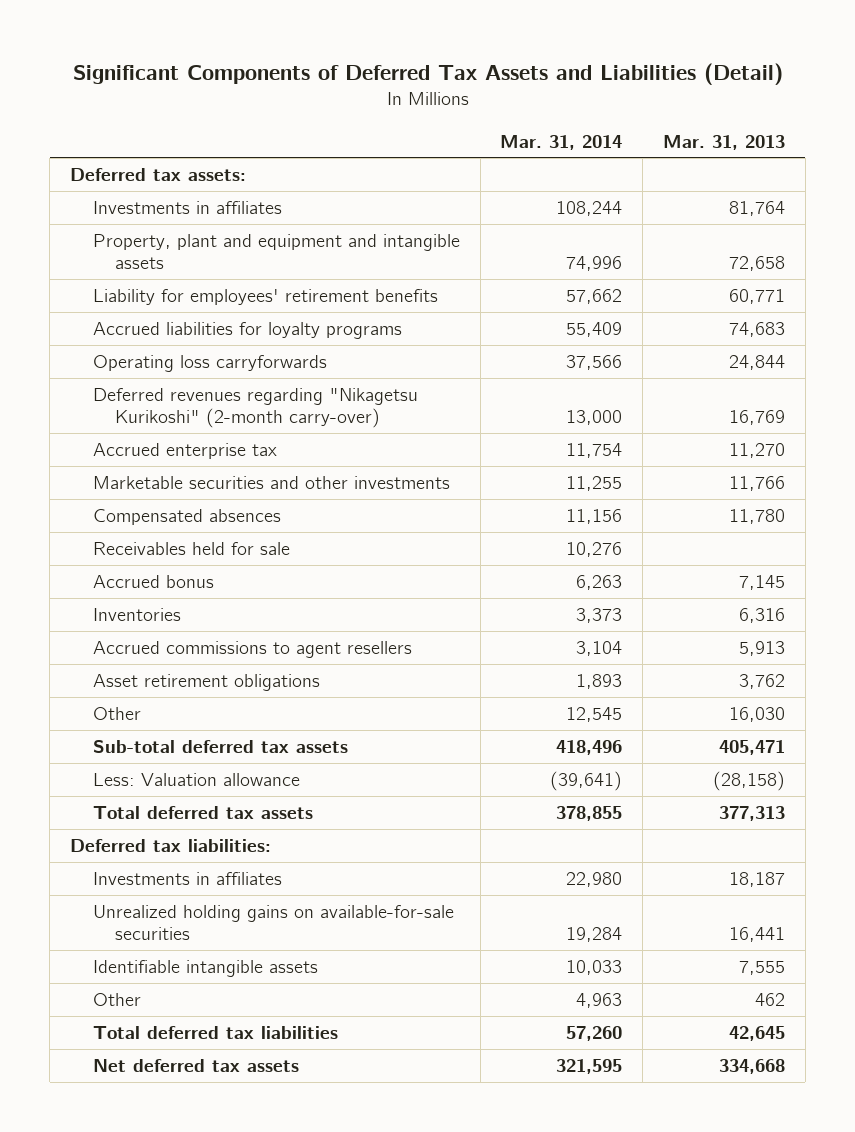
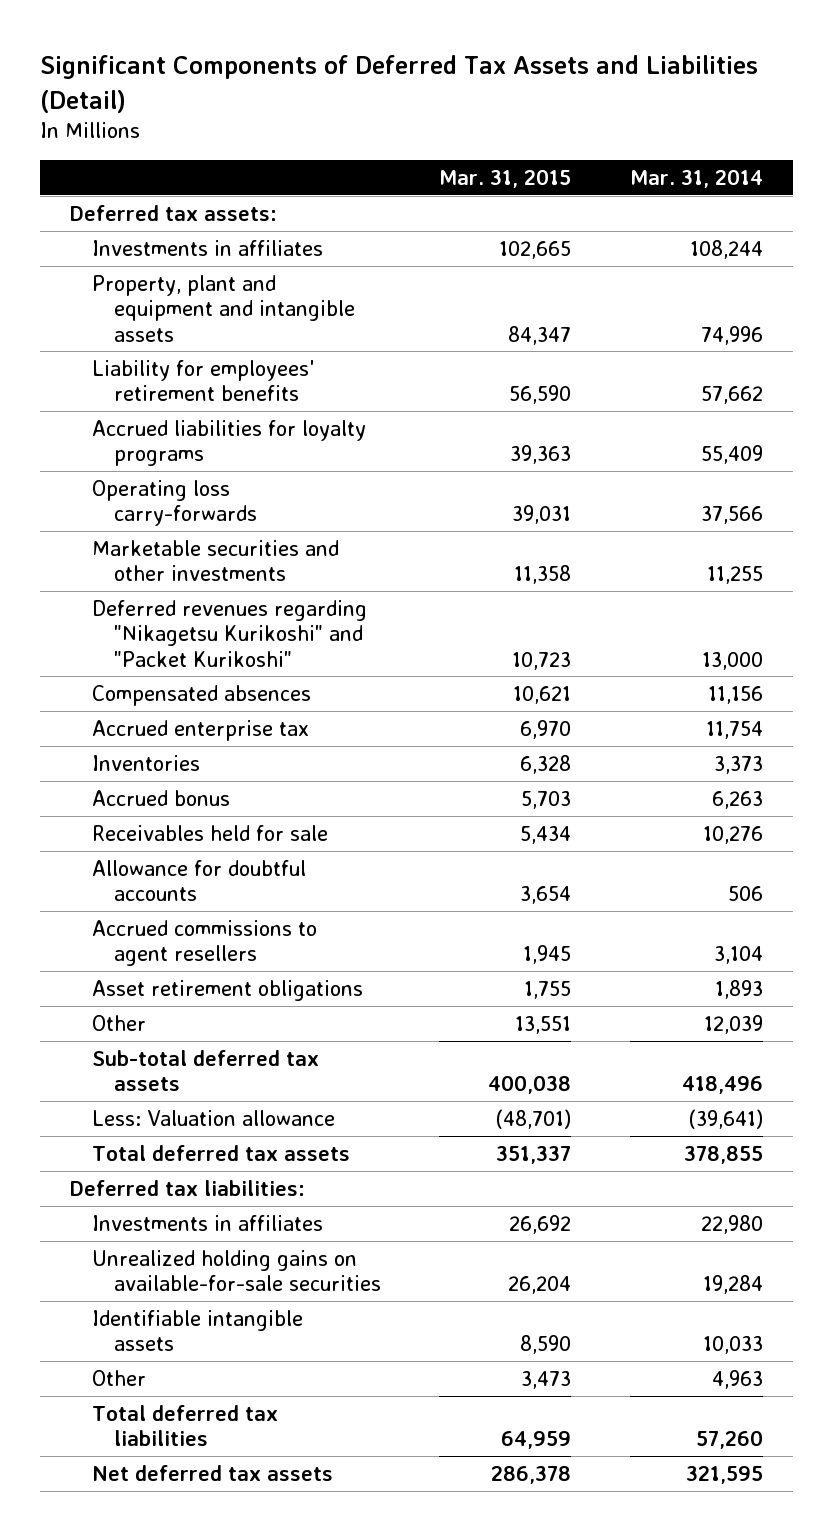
[662,134,785,150] Mar. 31, 2013 -> none
none -> [439,169,572,189] Mar. 31, 2015
[92,388,418,429] Deferred revenues regarding "Nikagetsu Kurikoshi" (2-month carry-over) -> none
[92,355,327,373] Operating loss carryforwards -> [91,479,257,527] Operating loss carry-forwards
none -> [91,599,367,667] Deferred revenues regarding "Nikagetsu Kurikoshi" and "Packet Kurikoshi"
[92,443,277,460] Accrued enterprise tax -> [91,719,309,741] Accrued enterprise tax
[92,575,214,589] Accrued bonus -> [91,789,230,806] Accrued bonus
[92,542,290,556] Receivables held for sale -> [91,824,328,841] Receivables held for sale
none -> [91,859,306,902] Allowance for doubtful accounts
[566,707,623,723] 12,545 -> [704,1014,764,1034] 12,039

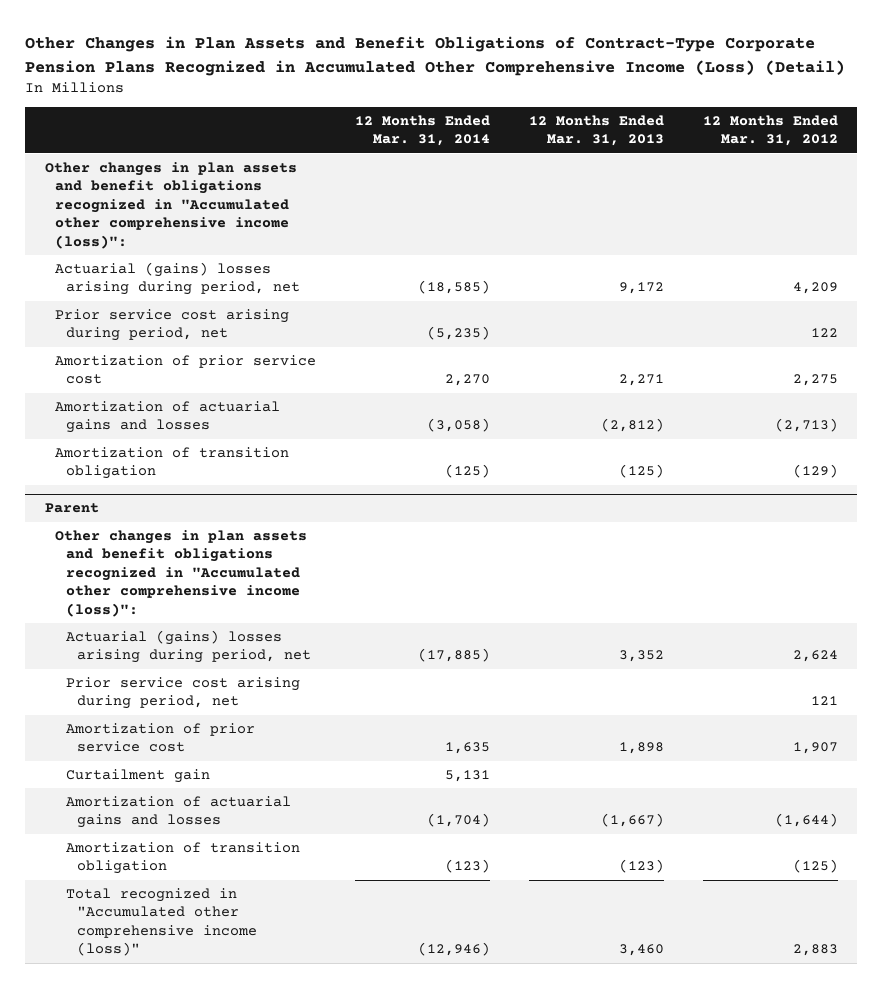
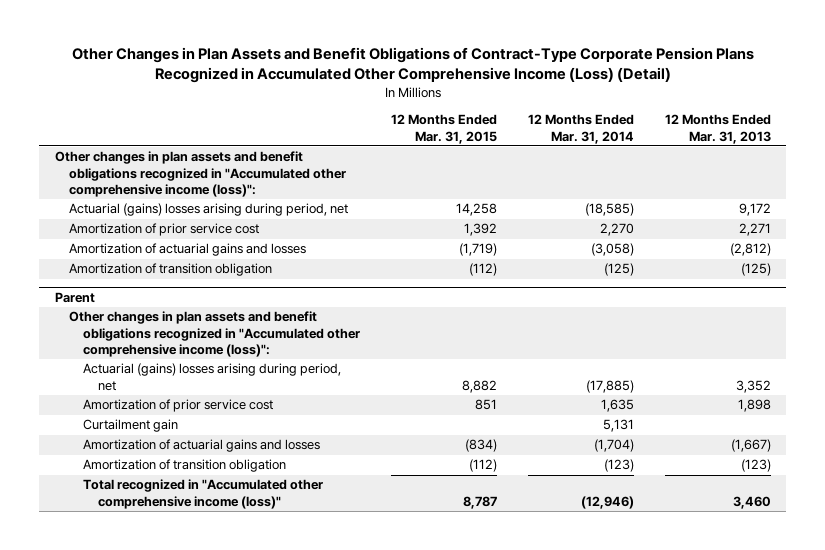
[702,114,838,147] 12 Months Ended Mar. 31, 2012 -> none
none -> [391,114,498,144] 12 Months Ended Mar. 31, 2015
[55,309,290,342] Prior service cost arising during period, net -> none
[66,677,301,710] Prior service cost arising during period, net -> none

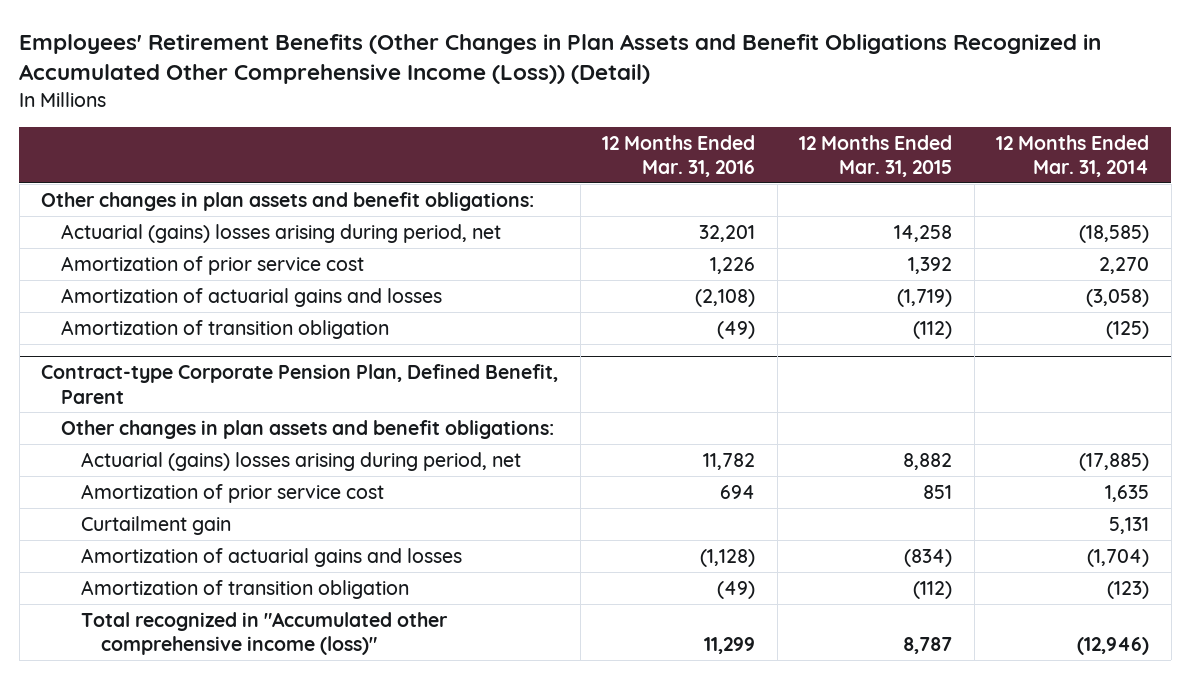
[71,47,754,84] Other Changes in Plan Assets and Benefit Obligations of Contract-Type Corporate Pension Plans Recognized in Accumulated Other Comprehensive Income (Loss) (Detail) -> [19,33,1102,85] Employees' Retirement Benefits (Other Changes in Plan Assets and Benefit Obligations Recognized in Accumulated Other Comprehensive Income (Loss)) (Detail)
[664,114,771,144] 12 Months Ended Mar. 31, 2013 -> none
none -> [602,134,756,177] 12 Months Ended Mar. 31, 2016
[54,151,346,197] Other changes in plan assets and benefit obligations recognized in "Accumulated other comprehensive income (loss)": -> [41,191,535,211] Other changes in plan assets and benefit obligations:
[54,291,95,303] Parent -> none
none -> [41,364,559,404] Contract-type Corporate Pension Plan, Defined Benefit, Parent
[68,311,361,357] Other changes in plan assets and benefit obligations recognized in "Accumulated other comprehensive income (loss)": -> [61,419,555,439] Other changes in plan assets and benefit obligations:

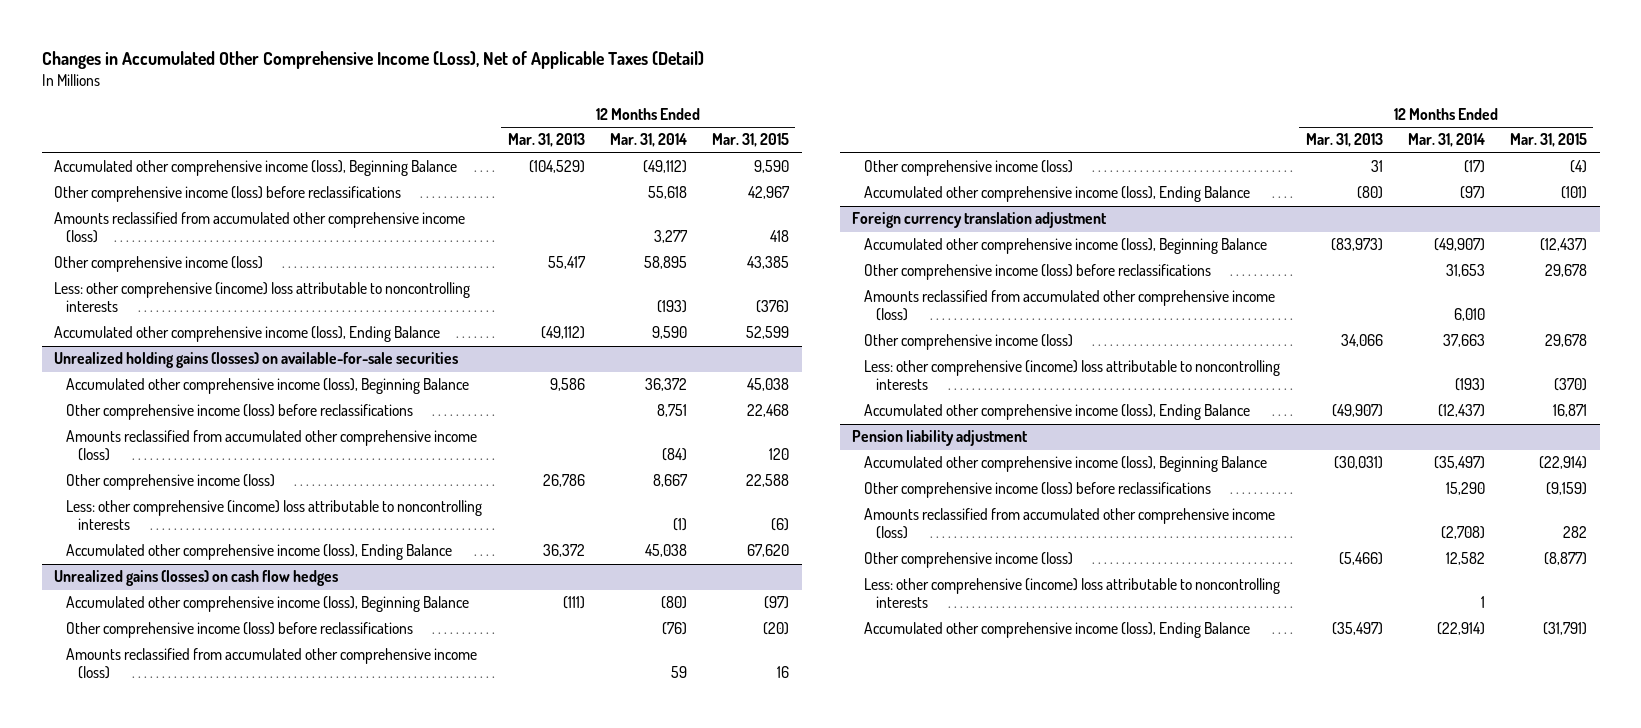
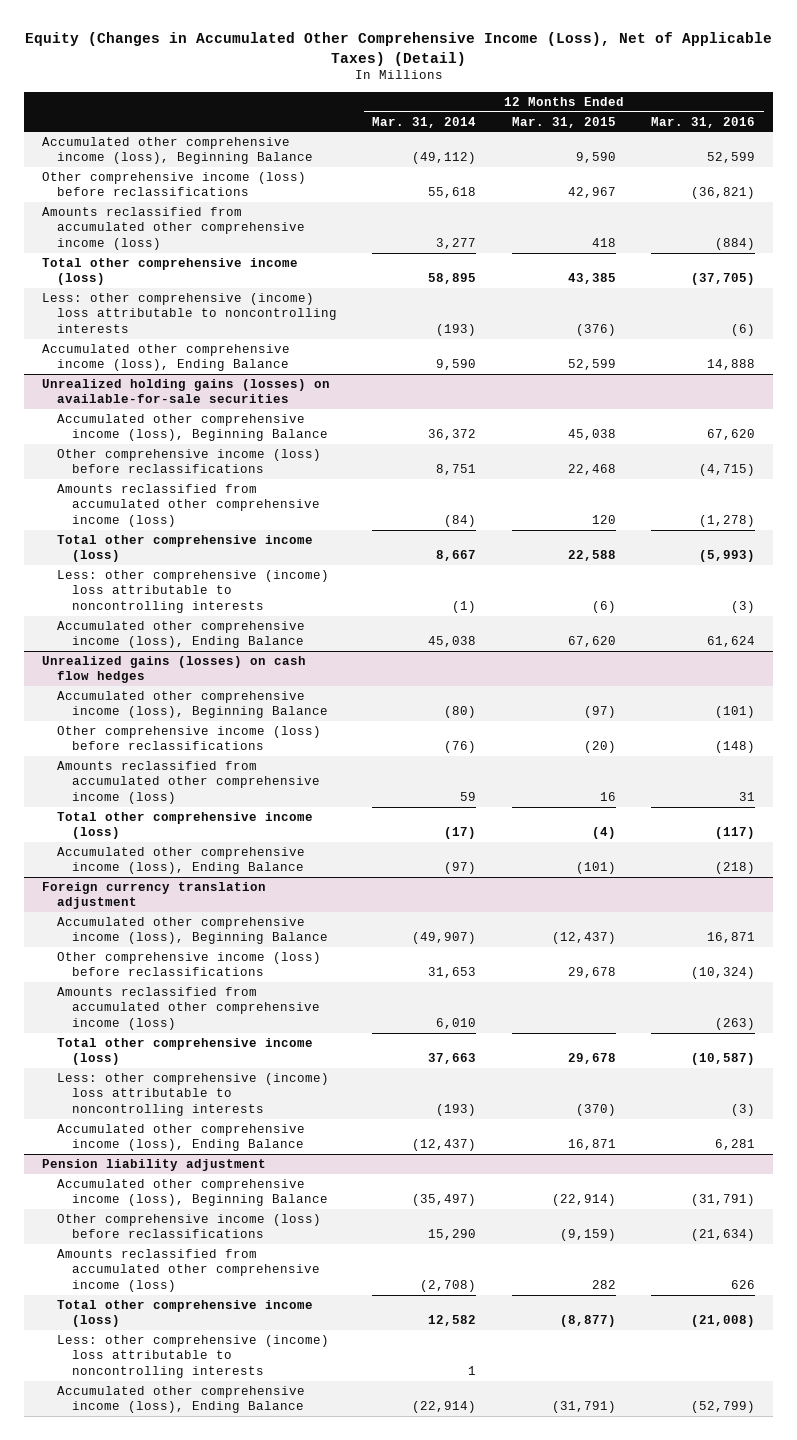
[41,51,704,70] Changes in Accumulated Other Comprehensive Income (Loss), Net of Applicable Taxes (Detail) -> [24,32,772,66] Equity (Changes in Accumulated Other Comprehensive Income (Loss), Net of Applicable Taxes) (Detail)
[507,133,585,148] Mar. 31, 2013 -> none
none -> [651,116,756,128] Mar. 31, 2016
[54,256,264,273] Other comprehensive income (loss) -> [41,258,298,286] Total other comprehensive income (loss)
[66,474,276,491] Other comprehensive income (loss) -> [56,535,313,563] Total other comprehensive income (loss)
[864,160,1074,177] Other comprehensive income (loss) -> [56,812,313,840] Total other comprehensive income (loss)
[864,334,1074,351] Other comprehensive income (loss) -> [56,1038,313,1066] Total other comprehensive income (loss)
[864,552,1074,569] Other comprehensive income (loss) -> [56,1300,313,1328] Total other comprehensive income (loss)

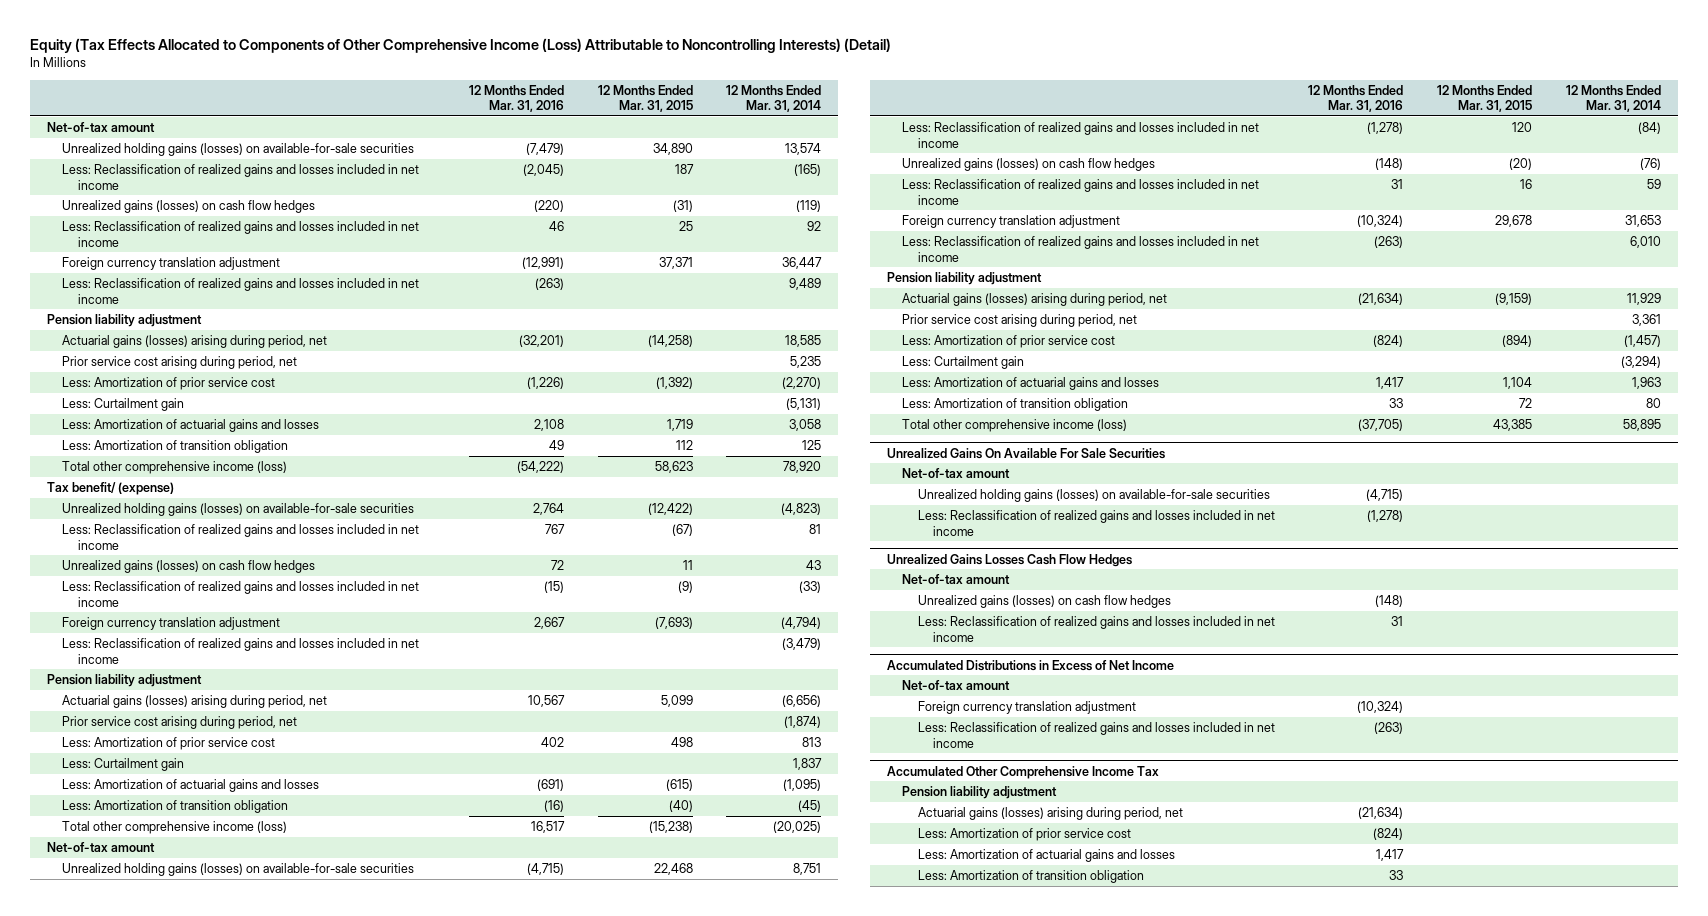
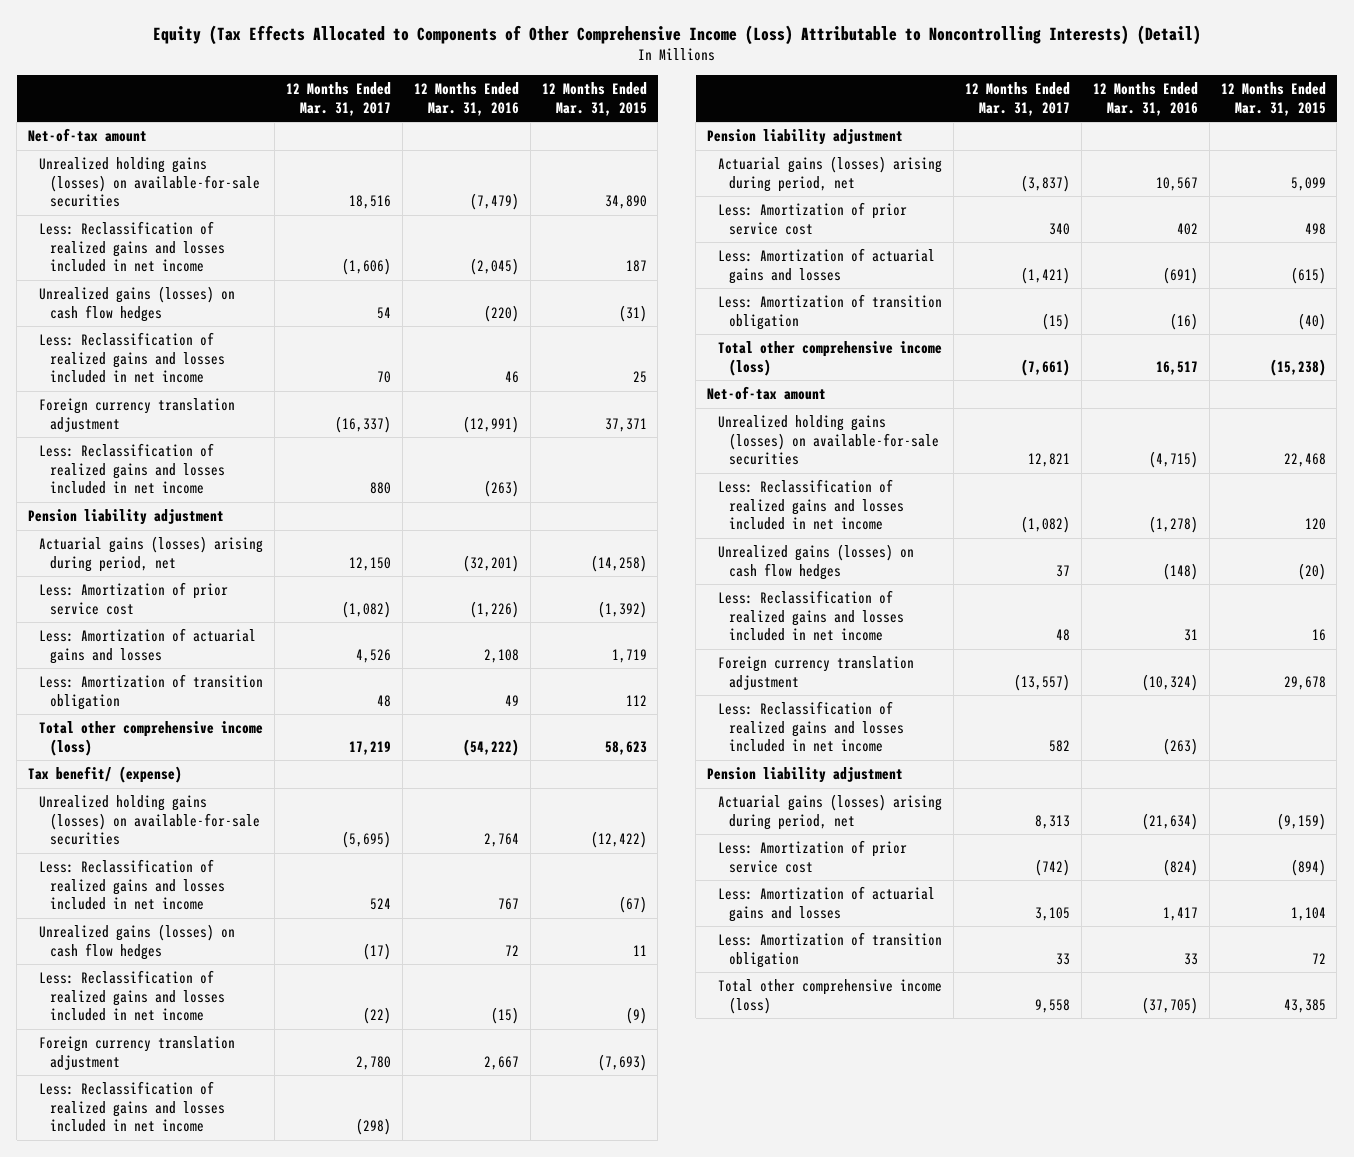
[726,84,822,113] 12 Months Ended Mar. 31, 2014 -> none
none -> [285,82,391,116] 12 Months Ended Mar. 31, 2017
[62,355,298,369] Prior service cost arising during period, net -> none
[62,397,185,411] Less: Curtailment gain -> none
[62,715,298,729] Prior service cost arising during period, net -> none
[62,757,185,771] Less: Curtailment gain -> none
[902,313,1138,327] Prior service cost arising during period, net -> none
[902,355,1025,369] Less: Curtailment gain -> none
[886,447,1165,459] Unrealized Gains On Available For Sale Securities -> none
[902,467,1011,478] Net-of-tax amount -> none
[917,488,1270,502] Unrealized holding gains (losses) on available-for-sale securities -> none
[917,509,1275,536] Less: Reclassification of realized gains and losses included in net income -> none
[886,553,1132,567] Unrealized Gains Losses Cash Flow Hedges -> none
[902,573,1011,584] Net-of-tax amount -> none
[917,594,1171,608] Unrealized gains (losses) on cash flow hedges -> none
[917,615,1275,642] Less: Reclassification of realized gains and losses included in net income -> none
[886,659,1174,671] Accumulated Distributions in Excess of Net Income -> none
[902,679,1011,690] Net-of-tax amount -> none
[917,700,1136,714] Foreign currency translation adjustment -> none
[917,721,1275,748] Less: Reclassification of realized gains and losses included in net income -> none
[886,765,1159,779] Accumulated Other Comprehensive Income Tax -> none
[902,785,1058,799] Pension liability adjustment -> none
[917,806,1183,820] Actuarial gains (losses) arising during period, net -> none
[917,827,1131,841] Less: Amortization of prior service cost -> none
[917,848,1175,862] Less: Amortization of actuarial gains and losses -> none
[917,869,1144,883] Less: Amortization of transition obligation -> none

